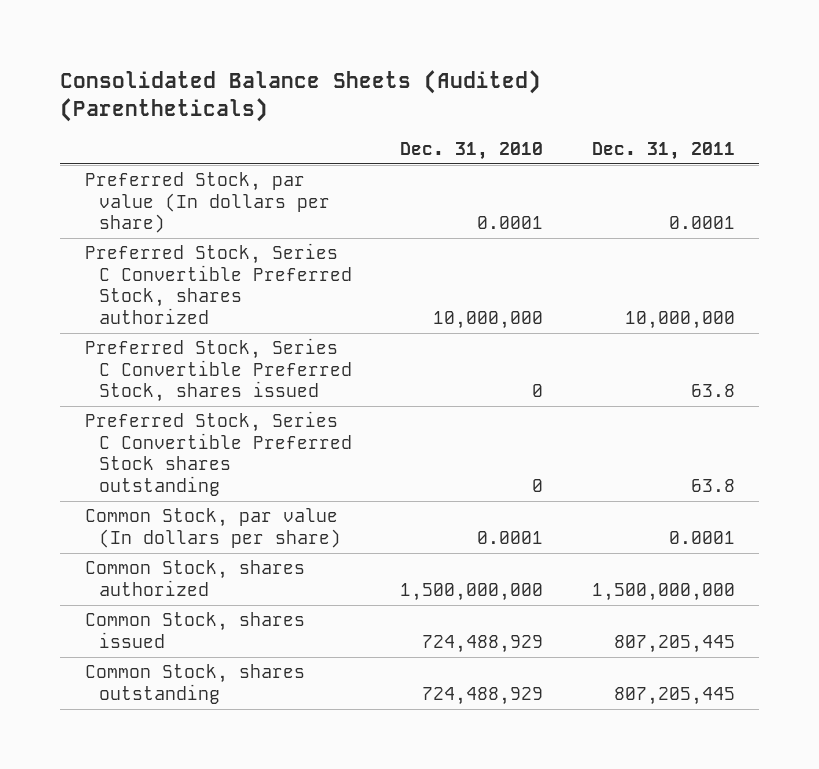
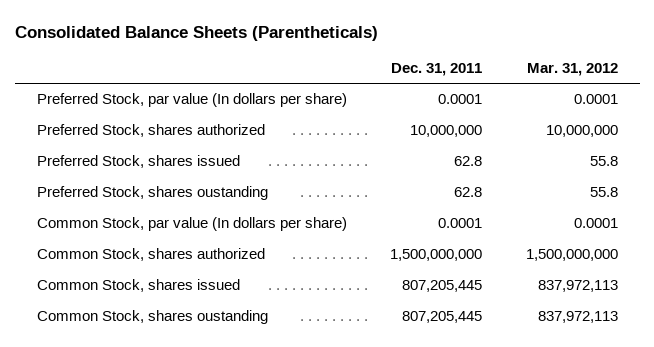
[60,70,542,122] Consolidated Balance Sheets (Audited) (Parentheticals) -> [14,25,378,41] Consolidated Balance Sheets (Parentheticals)
[400,141,544,160] Dec. 31, 2010 -> none
none -> [526,63,618,77] Mar. 31, 2012
[84,243,352,324] Preferred Stock, Series C Convertible Preferred Stock, shares authorized -> [36,124,265,138] Preferred Stock, shares authorized
[84,338,352,403] Preferred Stock, Series C Convertible Preferred Stock, shares issued -> [36,155,240,169] Preferred Stock, shares issued
[690,384,735,398] 63.8 -> [454,156,483,167] 62.8
[84,411,352,496] Preferred Stock, Series C Convertible Preferred Stock shares outstanding -> [36,186,268,201] Preferred Stock, shares oustanding
[690,478,735,492] 63.8 -> [454,187,483,198] 62.8
[84,664,305,704] Common Stock, shares outstanding -> [36,310,268,325] Common Stock, shares oustanding

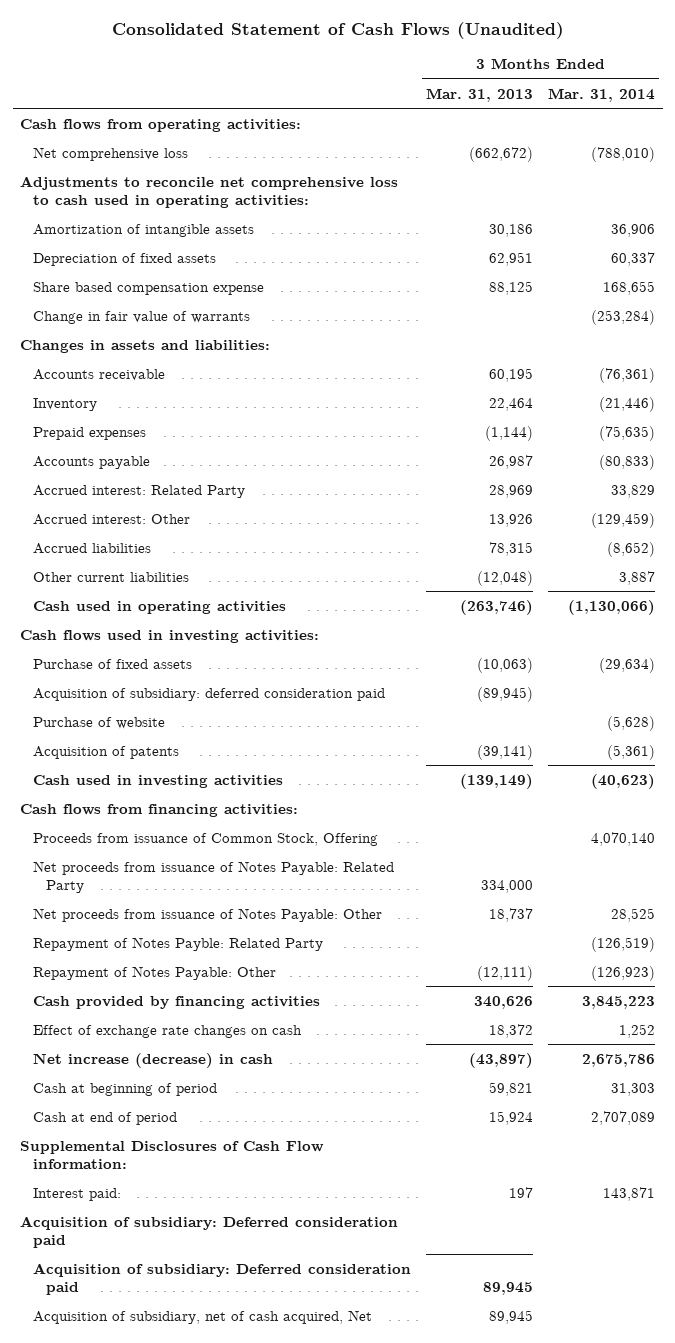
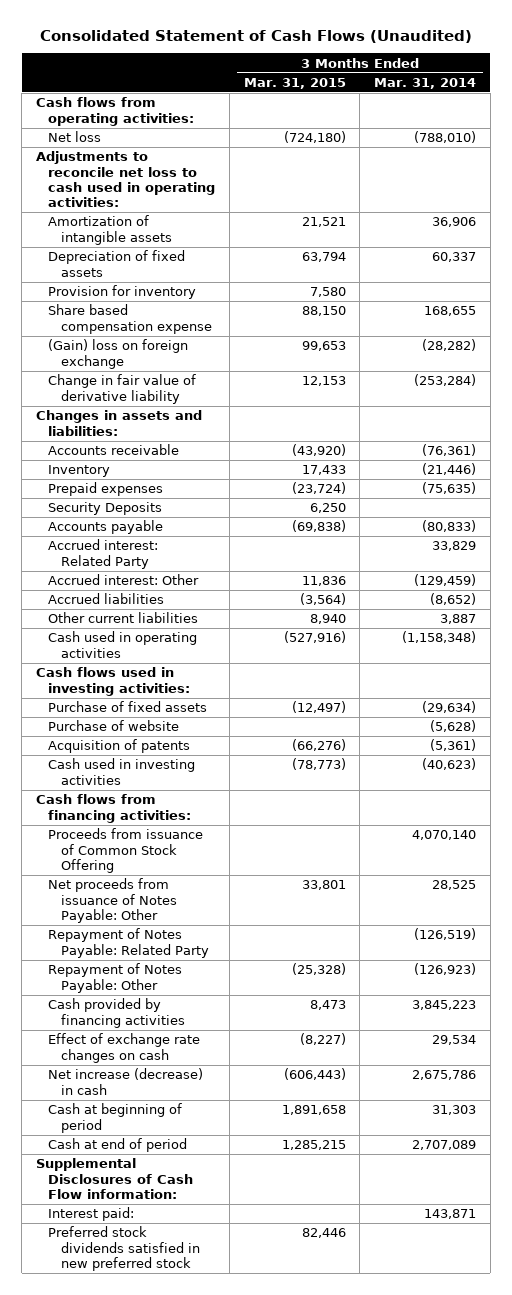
[426,87,534,102] Mar. 31, 2013 -> none
none -> [243,77,346,89] Mar. 31, 2015
[32,146,188,161] Net comprehensive loss -> [48,131,102,143] Net loss
[20,175,399,208] Adjustments to reconcile net comprehensive loss to cash used in operating activities: -> [35,151,216,208] Adjustments to reconcile net loss to cash used in operating activities:
none -> [48,285,197,300] Provision for inventory
none -> [48,339,189,369] (Gain) loss on foreign exchange
[32,310,250,324] Change in fair value of warrants -> [48,374,197,404] Change in fair value of derivative liability
none -> [48,502,163,516] Security Deposits
[568,599,656,615] (1,130,066) -> [402,631,477,644] (1,158,348)
[32,687,385,701] Acquisition of subsidiary: deferred consideration paid -> none
[32,860,394,893] Net proceeds from issuance of Notes Payable: Related Party -> none
[32,832,378,846] Proceeds from issuance of Common Stock, Offering -> [48,828,204,873] Proceeds from issuance of Common Stock Offering
[32,936,323,951] Repayment of Notes Payble: Related Party -> [48,928,209,958] Repayment of Notes Payable: Related Party
[619,1023,656,1038] 1,252 -> [432,1035,477,1046] 29,534
[20,1215,399,1248] Acquisition of subsidiary: Deferred consideration paid -> none
[32,1262,411,1295] Acquisition of subsidiary: Deferred consideration paid -> none
[32,1309,372,1324] Acquisition of subsidiary, net of cash acquired, Net -> none
none -> [48,1226,200,1271] Preferred stock dividends satisfied in new preferred stock

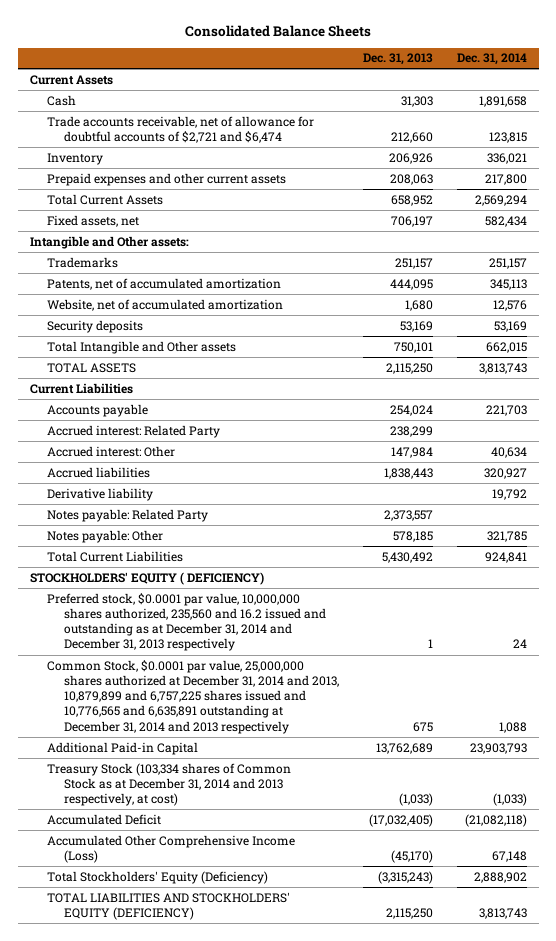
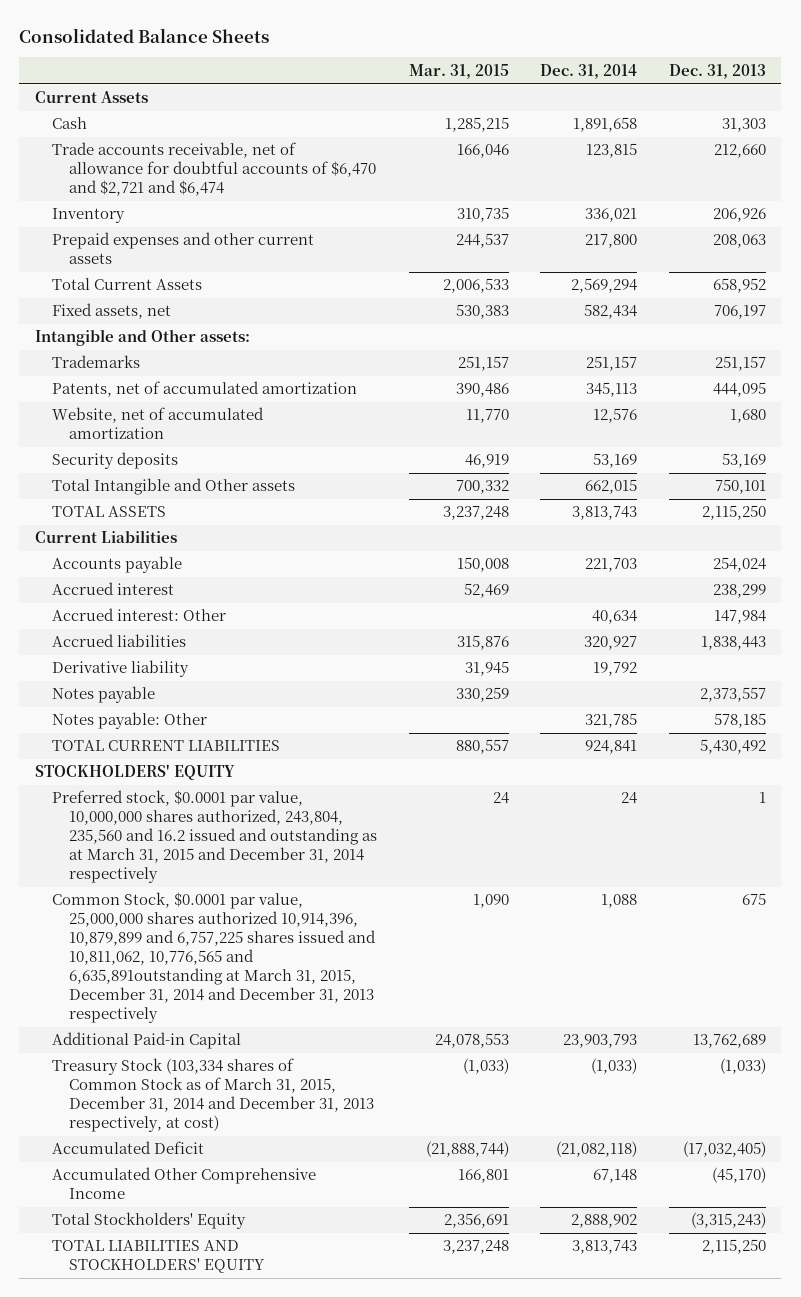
none -> [408,63,509,79] Mar. 31, 2015
[46,115,314,143] Trade accounts receivable, net of allowance for doubtful accounts of $2,721 and $6,474 -> [52,142,377,197] Trade accounts receivable, net of allowance for doubtful accounts of $6,470 and $2,721 and $6,474
[46,424,220,438] Accrued interest: Related Party -> [52,582,175,596] Accrued interest
[46,508,208,522] Notes payable: Related Party -> [52,686,156,704] Notes payable
[46,550,183,562] Total Current Liabilities -> [52,740,281,752] TOTAL CURRENT LIABILITIES
[29,571,264,585] STOCKHOLDERS' EQUITY ( DEFICIENCY) -> [35,764,236,781] STOCKHOLDERS' EQUITY
[46,592,326,652] Preferred stock, $0.0001 par value, 10,000,000 shares authorized, 235,560 and 16.2 issued and outstanding as at December 31, 2014 and December 31, 2013 respectively -> [52,790,378,884] Preferred stock, $0.0001 par value, 10,000,000 shares authorized, 243,804, 235,560 and 16.2 issued and outstanding as at March 31, 2015 and December 31, 2014 respectively
[46,659,339,734] Common Stock, $0.0001 par value, 25,000,000 shares authorized at December 31, 2014 and 2013, 10,879,899 and 6,757,225 shares issued and 10,776,565 and 6,635,891 outstanding at December 31, 2014 and 2013 respectively -> [52,892,377,1023] Common Stock, $0.0001 par value, 25,000,000 shares authorized 10,914,396, 10,879,899 and 6,757,225 shares issued and 10,811,062, 10,776,565 and 6,635,891outstanding at March 31, 2015, December 31, 2014 and December 31, 2013 respectively
[46,762,291,807] Treasury Stock (103,334 shares of Common Stock as at December 31, 2014 and 2013 respectively, at cost) -> [52,1058,375,1133] Treasury Stock (103,334 shares of Common Stock as of March 31, 2015, December 31, 2014 and December 31, 2013 respectively, at cost)
[46,834,295,863] Accumulated Other Comprehensive Income (Loss) -> [52,1167,317,1200] Accumulated Other Comprehensive Income
[46,870,268,884] Total Stockholders' Equity (Deficiency) -> [52,1212,247,1230] Total Stockholders' Equity
[46,891,290,920] TOTAL LIABILITIES AND STOCKHOLDERS' EQUITY (DEFICIENCY) -> [52,1240,266,1274] TOTAL LIABILITIES AND STOCKHOLDERS' EQUITY

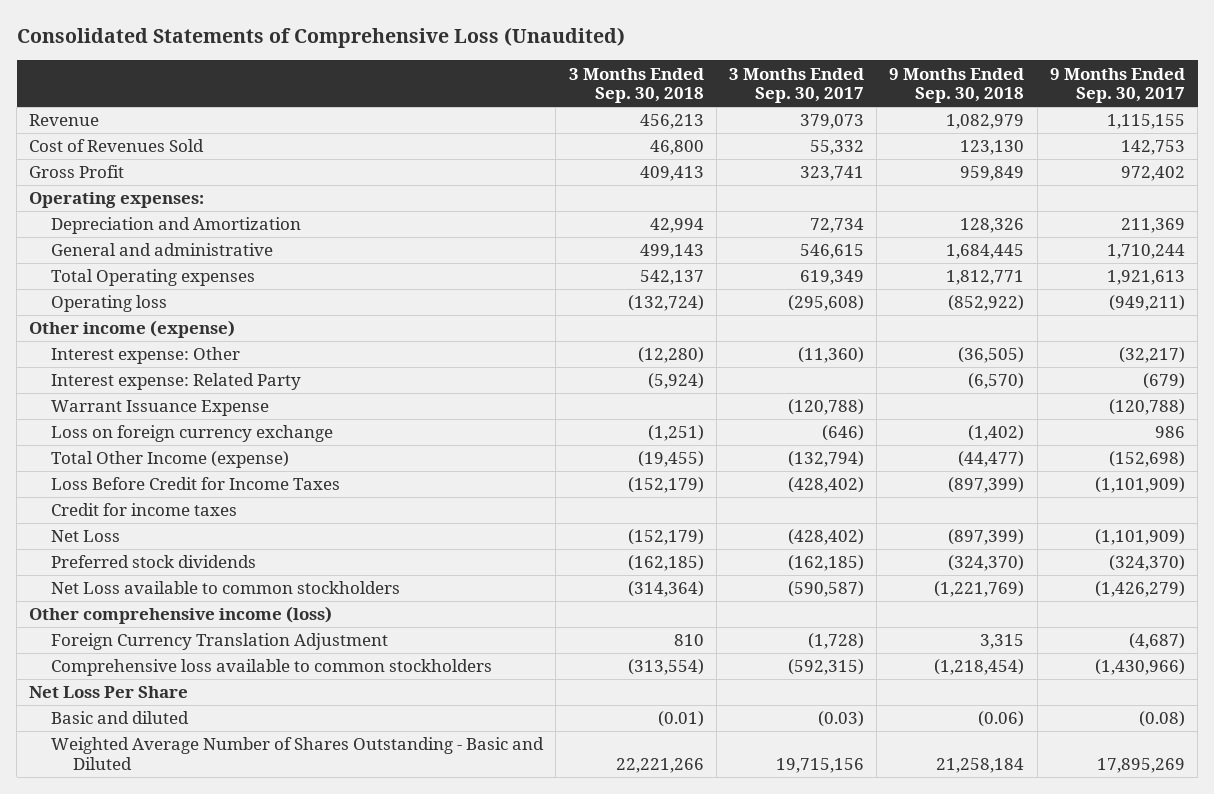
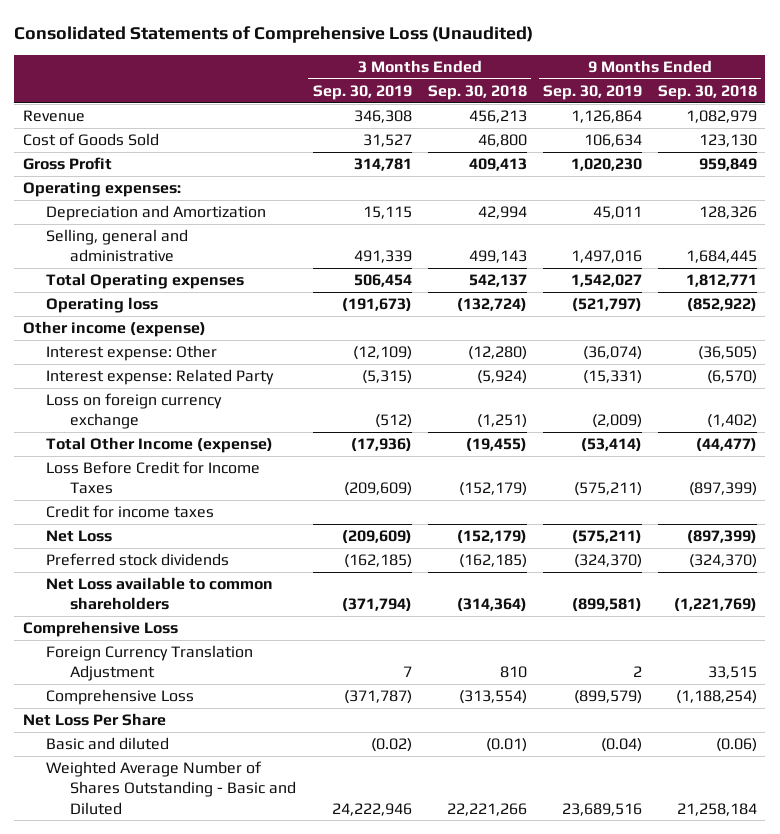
[728,67,864,104] 3 Months Ended Sep. 30, 2017 -> none
[1049,67,1185,104] 9 Months Ended Sep. 30, 2017 -> none
none -> [312,85,412,101] Sep. 30, 2019
none -> [542,85,642,101] Sep. 30, 2019
[29,139,205,153] Cost of Revenues Sold -> [22,133,159,147] Cost of Goods Sold
[51,243,274,257] General and administrative -> [46,229,189,263] Selling, general and administrative
[51,400,270,417] Warrant Issuance Expense -> none
[51,581,401,595] Net Loss available to common stockholders -> [46,577,274,611] Net Loss available to common shareholders
[29,606,333,625] Other comprehensive income (loss) -> [22,621,178,638] Comprehensive Loss
[980,634,1025,650] 3,315 -> [708,666,758,680] 33,515
[51,659,493,677] Comprehensive loss available to common stockholders -> [46,689,195,706] Comprehensive Loss
[934,659,1025,676] (1,218,454) -> [676,690,758,705] (1,188,254)

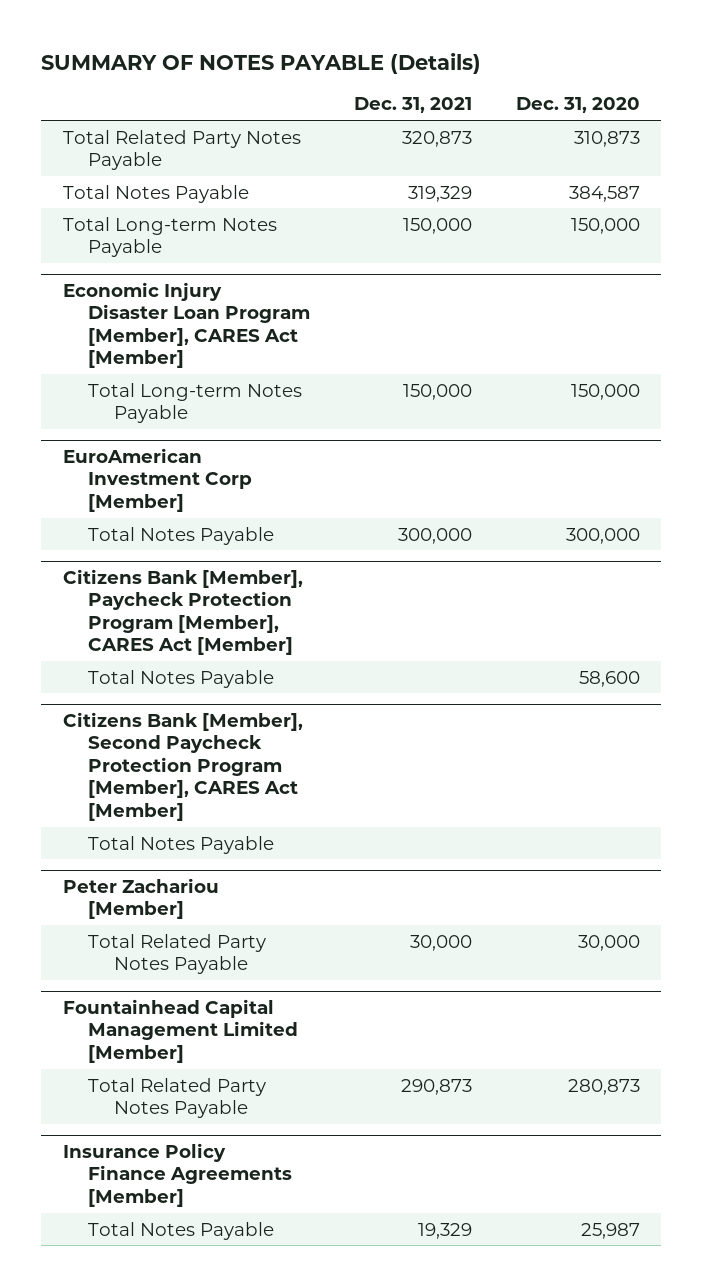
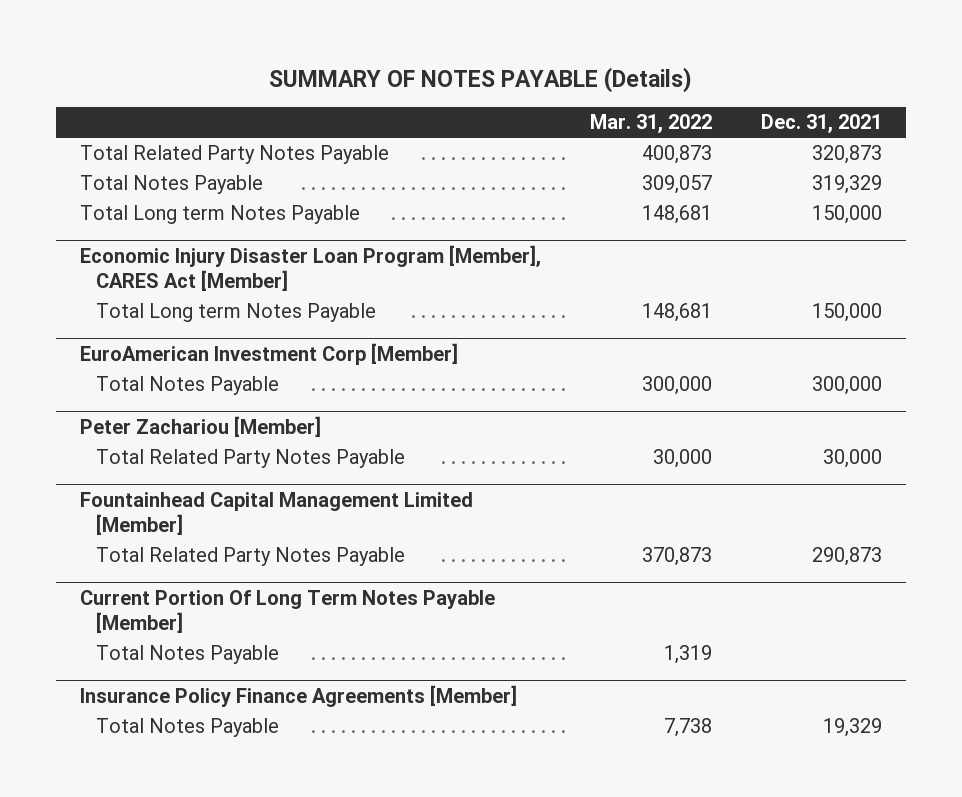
[515,97,640,114] Dec. 31, 2020 -> none
none -> [589,114,712,134] Mar. 31, 2022
[62,216,277,258] Total Long-term Notes Payable -> [80,205,361,225] Total Long term Notes Payable
[88,382,303,424] Total Long-term Notes Payable -> [96,303,377,323] Total Long term Notes Payable
[62,568,303,656] Citizens Bank [Member], Paycheck Protection Program [Member], CARES Act [Member] -> none
[88,669,275,688] Total Notes Payable -> none
[62,711,303,821] Citizens Bank [Member], Second Paycheck Protection Program [Member], CARES Act [Member] -> none
[88,835,275,854] Total Notes Payable -> none
none -> [80,589,496,633] Current Portion Of Long Term Notes Payable [Member]
none -> [96,645,280,665] Total Notes Payable

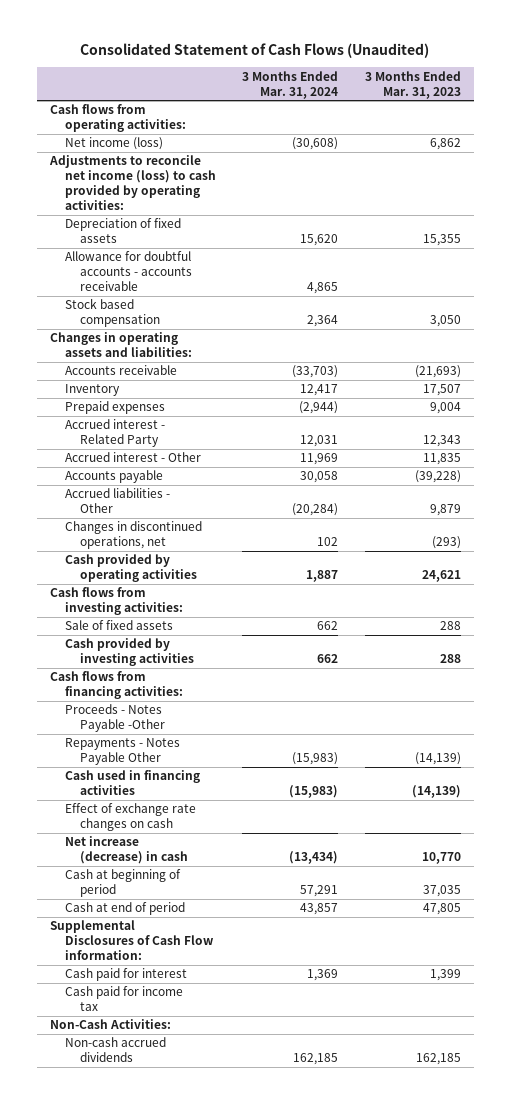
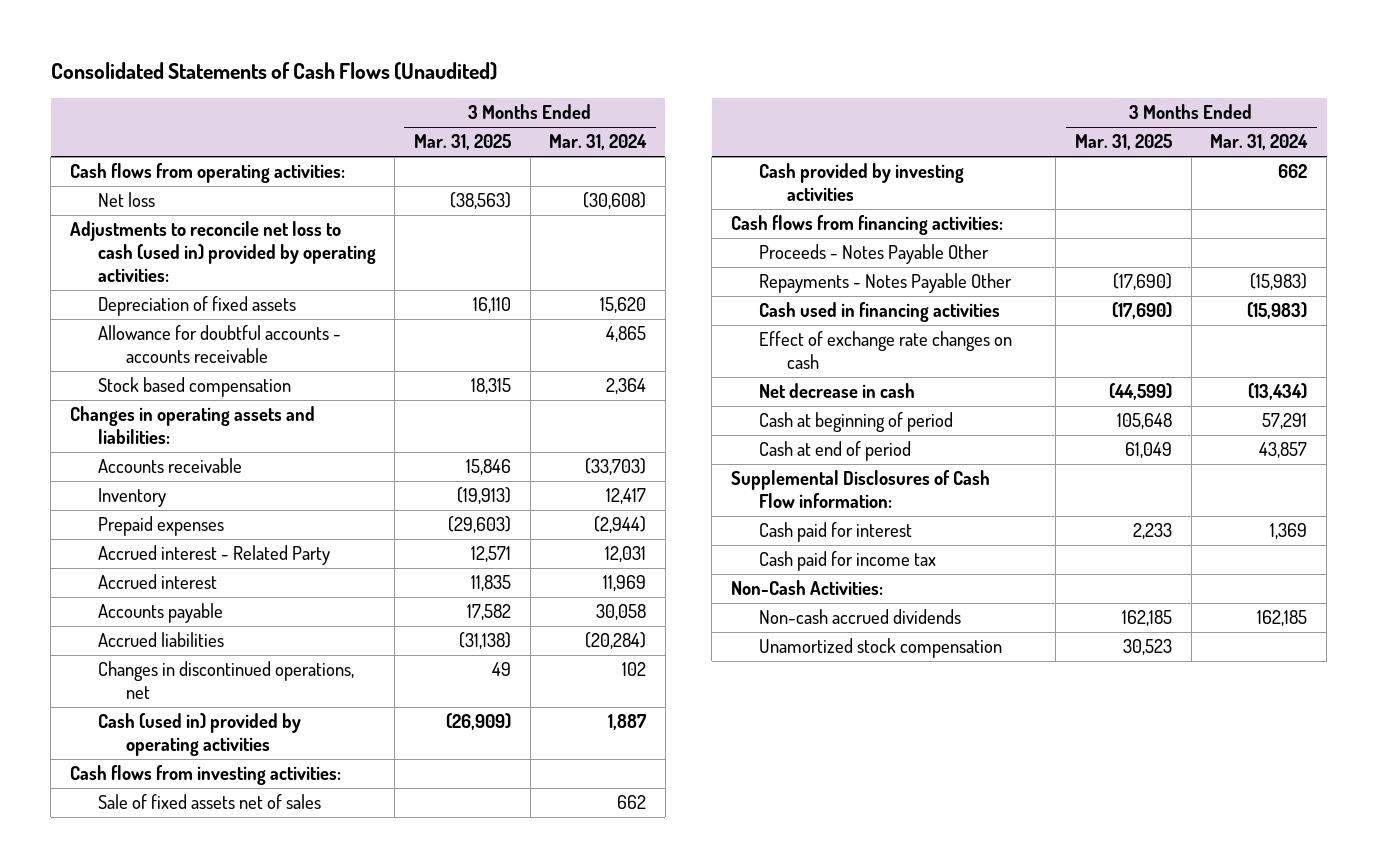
[80,43,430,59] Consolidated Statement of Cash Flows (Unaudited) -> [50,62,497,81] Consolidated Statements of Cash Flows (Unaudited)
[364,70,461,99] 3 Months Ended Mar. 31, 2023 -> none
none -> [414,134,512,151] Mar. 31, 2025
[64,137,163,151] Net income (loss) -> [97,192,155,208] Net loss
[48,155,216,211] Adjustments to reconcile net income (loss) to cash provided by operating activities: -> [69,221,376,283] Adjustments to reconcile net loss to cash (used in) provided by operating activities:
[64,452,201,463] Accrued interest - Other -> [97,574,217,590] Accrued interest
[64,488,170,514] Accrued liabilities - Other -> [97,632,224,648] Accrued liabilities
[64,554,197,583] Cash provided by operating activities -> [97,713,301,757] Cash (used in) provided by operating activities
[64,620,173,631] Sale of fixed assets -> [97,794,321,810] Sale of fixed assets net of sales
[64,704,165,733] Proceeds - Notes Payable -Other -> [758,244,989,265] Proceeds - Notes Payable Other
[64,836,188,865] Net increase (decrease) in cash -> [758,383,915,399] Net decrease in cash
none -> [758,638,1002,659] Unamortized stock compensation

